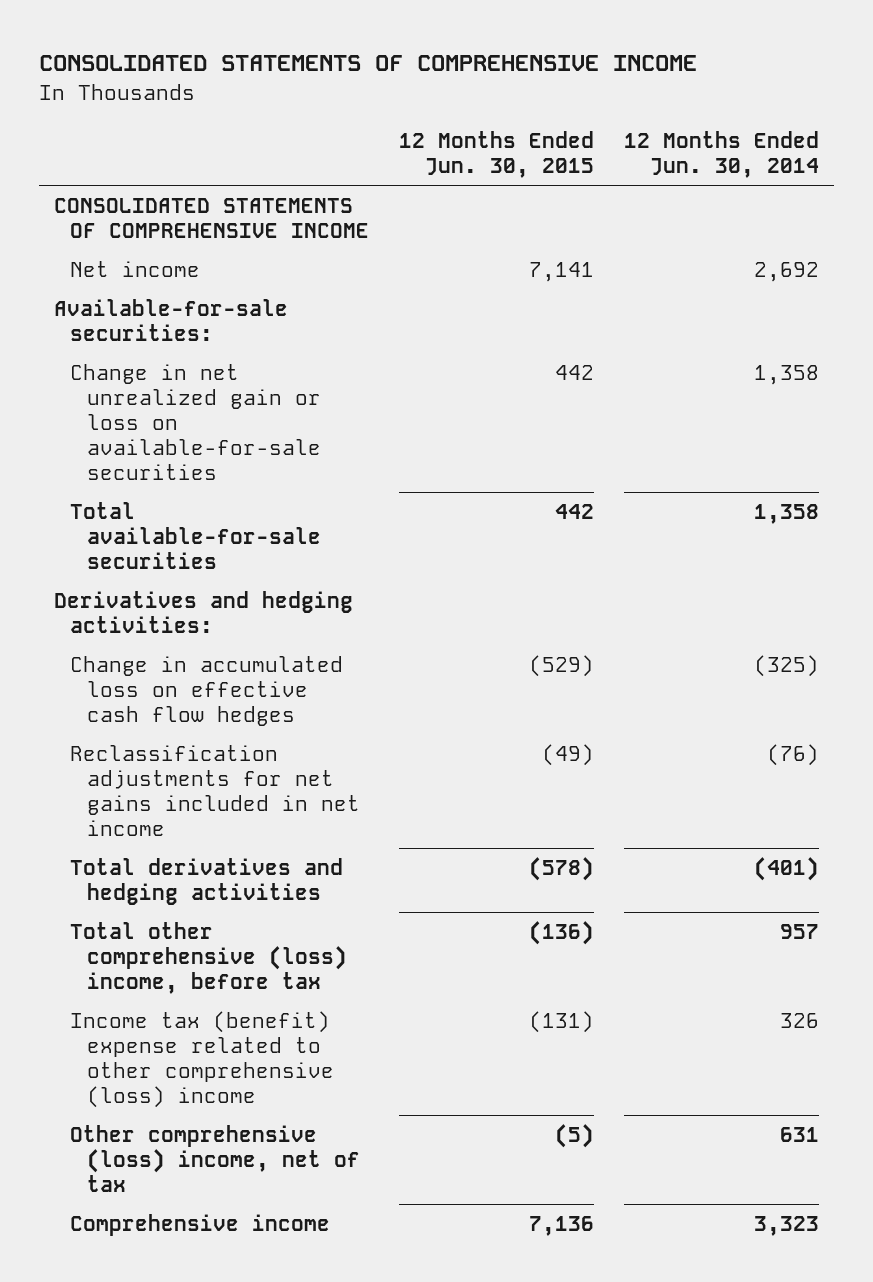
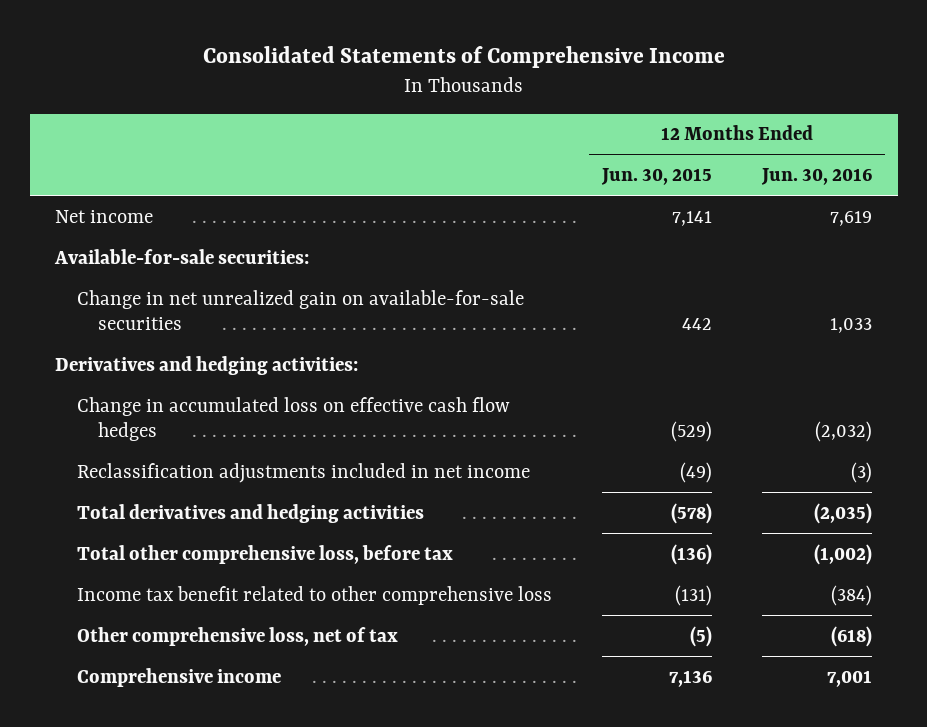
[38,55,697,72] CONSOLIDATED STATEMENTS OF COMPREHENSIVE INCOME -> [202,46,725,69] Consolidated Statements of Comprehensive Income
[624,130,820,178] 12 Months Ended Jun. 30, 2014 -> none
none -> [761,168,873,186] Jun. 30, 2016
[53,197,370,238] CONSOLIDATED STATEMENTS OF COMPREHENSIVE INCOME -> none
[70,501,321,569] Total available-for-sale securities -> none
[70,363,321,480] Change in net unrealized gain or loss on available-for-sale securities -> [76,289,524,330] Change in net unrealized gain on available-for-sale securities
[70,744,360,836] Reclassification adjustments for net gains included in net income -> [76,462,530,483] Reclassification adjustments included in net income
[70,921,347,994] Total other comprehensive (loss) income, before tax -> [76,544,453,564] Total other comprehensive loss, before tax
[70,1010,334,1108] Income tax (benefit) expense related to other comprehensive (loss) income -> [76,585,552,605] Income tax benefit related to other comprehensive loss
[70,1124,360,1192] Other comprehensive (loss) income, net of tax -> [76,626,398,646] Other comprehensive loss, net of tax

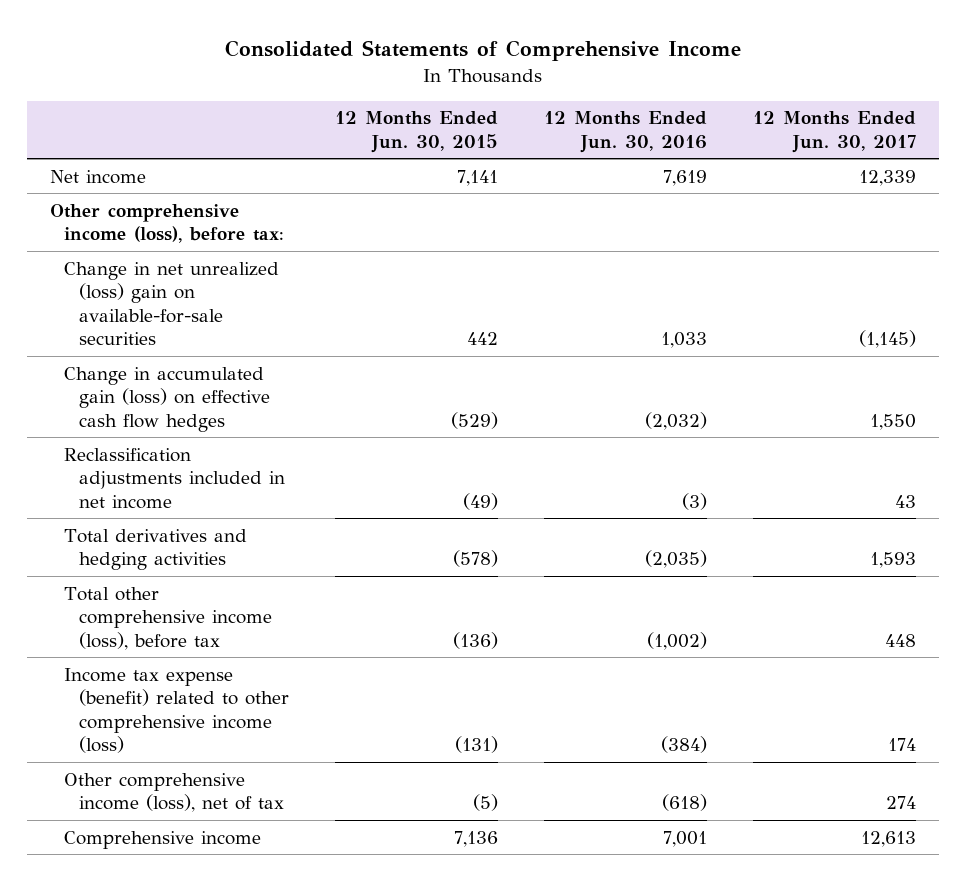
none -> [752,111,916,153] 12 Months Ended Jun. 30, 2017
[53,248,309,264] Available-for-sale securities: -> none
[54,355,358,375] Derivatives and hedging activities: -> none
none -> [49,203,285,244] Other comprehensive income (loss), before tax:
[76,289,524,330] Change in net unrealized gain on available-for-sale securities -> [64,261,280,346] Change in net unrealized (loss) gain on available-for-sale securities
[76,396,510,441] Change in accumulated loss on effective cash flow hedges -> [64,366,270,432] Change in accumulated gain (loss) on effective cash flow hedges
[76,544,453,564] Total other comprehensive loss, before tax -> [64,586,272,650] Total other comprehensive income (loss), before tax
[76,585,552,605] Income tax benefit related to other comprehensive loss -> [64,667,289,754] Income tax expense (benefit) related to other comprehensive income (loss)
[76,626,398,646] Other comprehensive loss, net of tax -> [64,772,284,813] Other comprehensive income (loss), net of tax

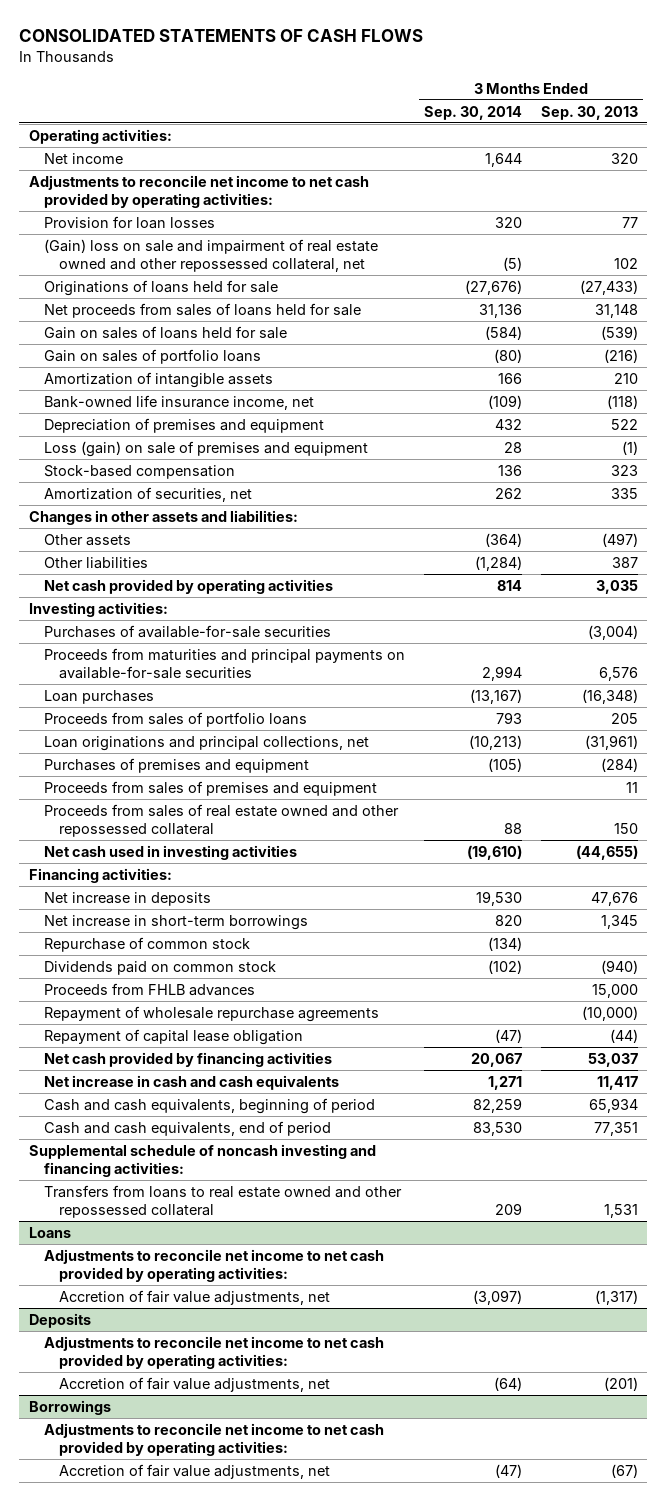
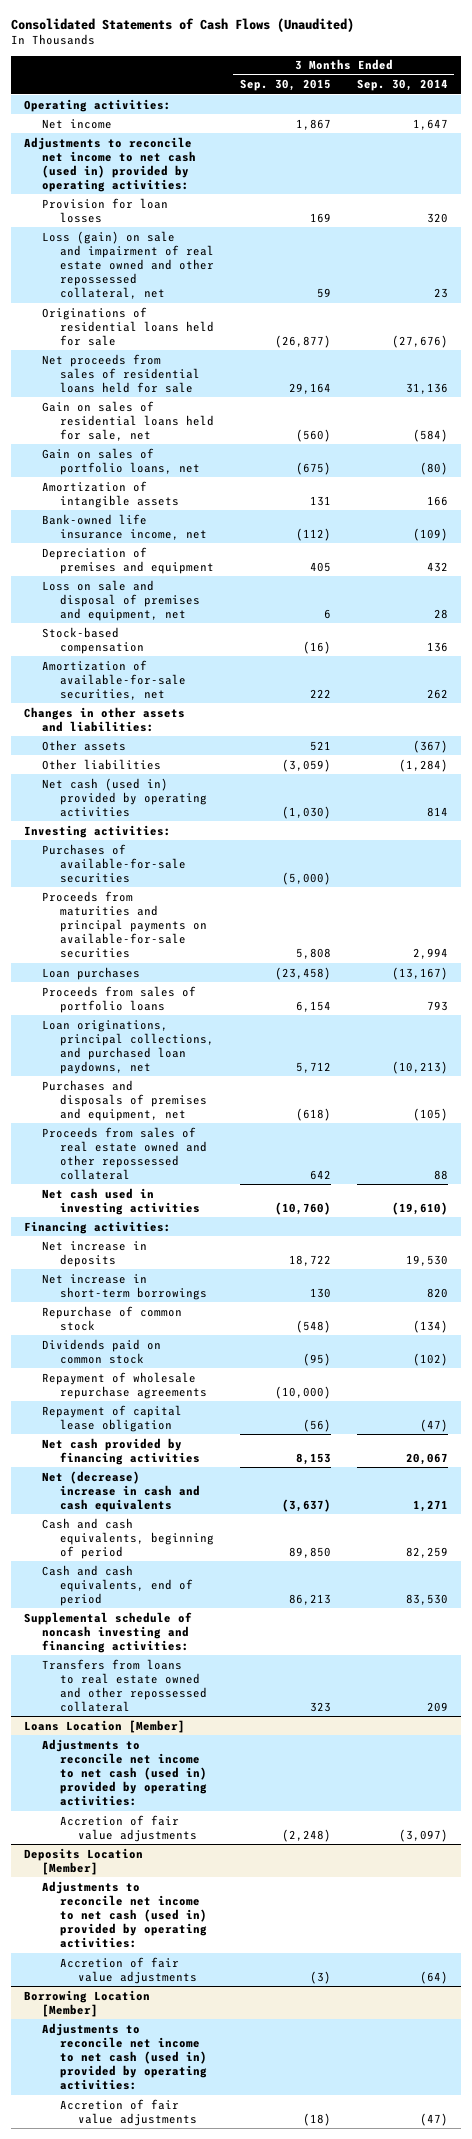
[19,29,424,43] CONSOLIDATED STATEMENTS OF CASH FLOWS -> [10,17,354,32] Consolidated Statements of Cash Flows (Unaudited)
[540,105,638,120] Sep. 30, 2013 -> none
none -> [239,79,331,92] Sep. 30, 2015
[484,152,522,167] 1,644 -> [412,118,448,130] 1,647
[28,174,369,209] Adjustments to reconcile net income to net cash provided by operating activities: -> [23,136,196,192] Adjustments to reconcile net income to net cash (used in) provided by operating activities:
[43,238,378,273] (Gain) loss on sale and impairment of real estate owned and other repossessed collateral, net -> [41,230,214,300] Loss (gain) on sale and impairment of real estate owned and other repossessed collateral, net
[502,257,522,272] (5) -> [433,288,448,299] 23
[43,279,278,296] Originations of loans held for sale -> [41,306,214,346] Originations of residential loans held for sale
[43,302,361,318] Net proceeds from sales of loans held for sale -> [41,353,200,393] Net proceeds from sales of residential loans held for sale
[43,325,287,339] Gain on sales of loans held for sale -> [41,400,214,441] Gain on sales of residential loans held for sale, net
[43,348,261,364] Gain on sales of portfolio loans -> [41,447,200,475] Gain on sales of portfolio loans, net
[43,440,368,457] Loss (gain) on sale of premises and equipment -> [41,579,200,621] Loss on sale and disposal of premises and equipment, net
[43,486,252,502] Amortization of securities, net -> [41,659,186,700] Amortization of available-for-sale securities, net
[484,532,522,547] (364) -> [412,739,448,753] (367)
[43,578,333,594] Net cash provided by operating activities -> [41,777,207,817] Net cash (used in) provided by operating activities
[43,780,377,796] Proceeds from sales of premises and equipment -> none
[43,735,369,751] Loan originations and principal collections, net -> [41,1019,214,1074] Loan originations, principal collections, and purchased loan paydowns, net
[43,757,309,773] Purchases of premises and equipment -> [41,1079,207,1121] Purchases and disposals of premises and equipment, net
[43,982,255,996] Proceeds from FHLB advances -> none
[43,1074,339,1090] Net increase in cash and cash equivalents -> [41,1470,200,1512] Net (decrease) increase in cash and cash equivalents
[28,1226,71,1238] Loans -> none
[28,1312,91,1328] Deposits -> none
[28,1399,111,1415] Borrowings -> none
none -> [23,1719,185,1733] Loans Location [Member]
[43,1248,384,1283] Adjustments to reconcile net income to net cash provided by operating activities: -> [41,1738,207,1807] Adjustments to reconcile net income to net cash (used in) provided by operating activities:
[59,1289,331,1305] Accretion of fair value adjustments, net -> [59,1814,197,1842] Accretion of fair value adjustments
none -> [23,1847,143,1875] Deposits Location [Member]
[43,1335,384,1370] Adjustments to reconcile net income to net cash provided by operating activities: -> [41,1880,207,1949] Adjustments to reconcile net income to net cash (used in) provided by operating activities:
[59,1376,331,1392] Accretion of fair value adjustments, net -> [59,1956,197,1984] Accretion of fair value adjustments
none -> [23,1989,150,2017] Borrowing Location [Member]
[43,1422,384,1457] Adjustments to reconcile net income to net cash provided by operating activities: -> [41,2022,207,2091] Adjustments to reconcile net income to net cash (used in) provided by operating activities:
[59,1463,331,1479] Accretion of fair value adjustments, net -> [59,2098,197,2126] Accretion of fair value adjustments

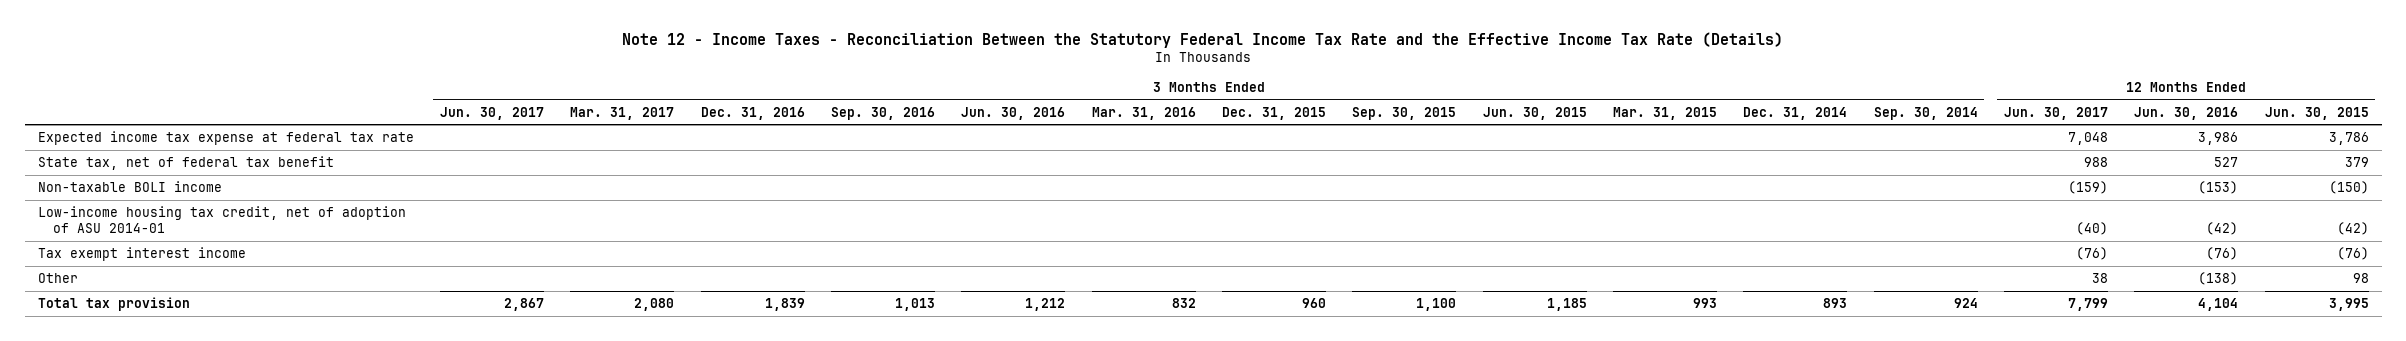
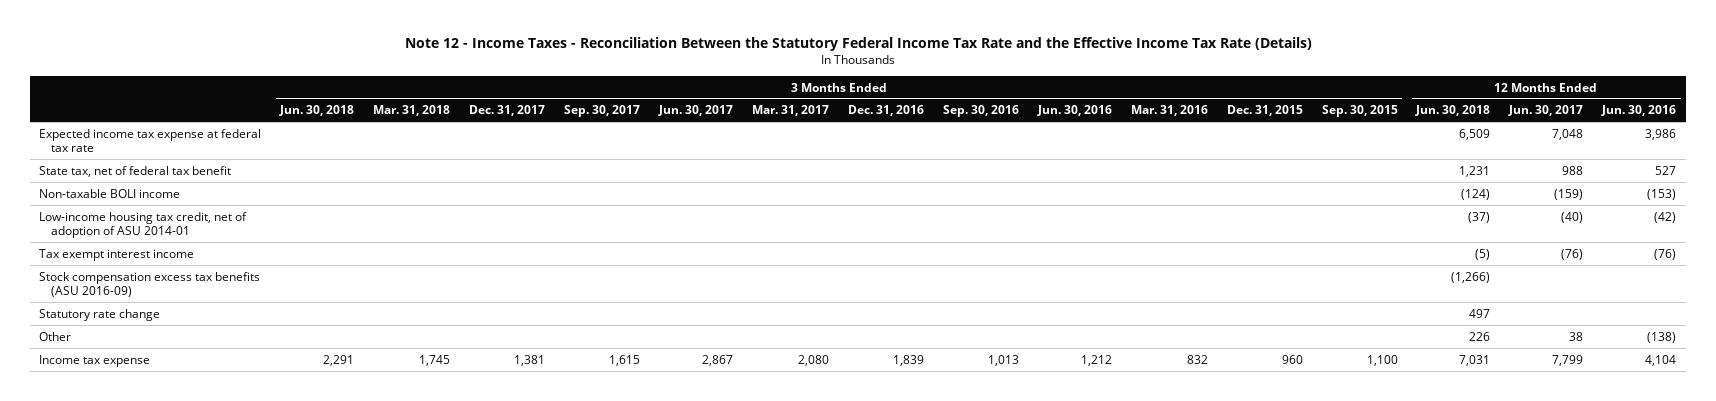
[1482,106,1587,120] Jun. 30, 2015 -> none
[1612,106,1717,120] Mar. 31, 2015 -> none
[1743,106,1848,120] Dec. 31, 2014 -> none
[1873,106,1978,120] Sep. 30, 2014 -> none
[2264,106,2369,120] Jun. 30, 2015 -> none
none -> [279,105,355,117] Jun. 30, 2018
none -> [373,105,451,117] Mar. 31, 2018
none -> [469,105,546,117] Dec. 31, 2017
none -> [564,105,641,118] Sep. 30, 2017
none -> [1415,105,1491,117] Jun. 30, 2018
none -> [39,271,261,297] Stock compensation excess tax benefits (ASU 2016-09)
none -> [39,308,161,321] Statutory rate change
[37,297,190,312] Total tax provision -> [39,354,151,367] Income tax expense

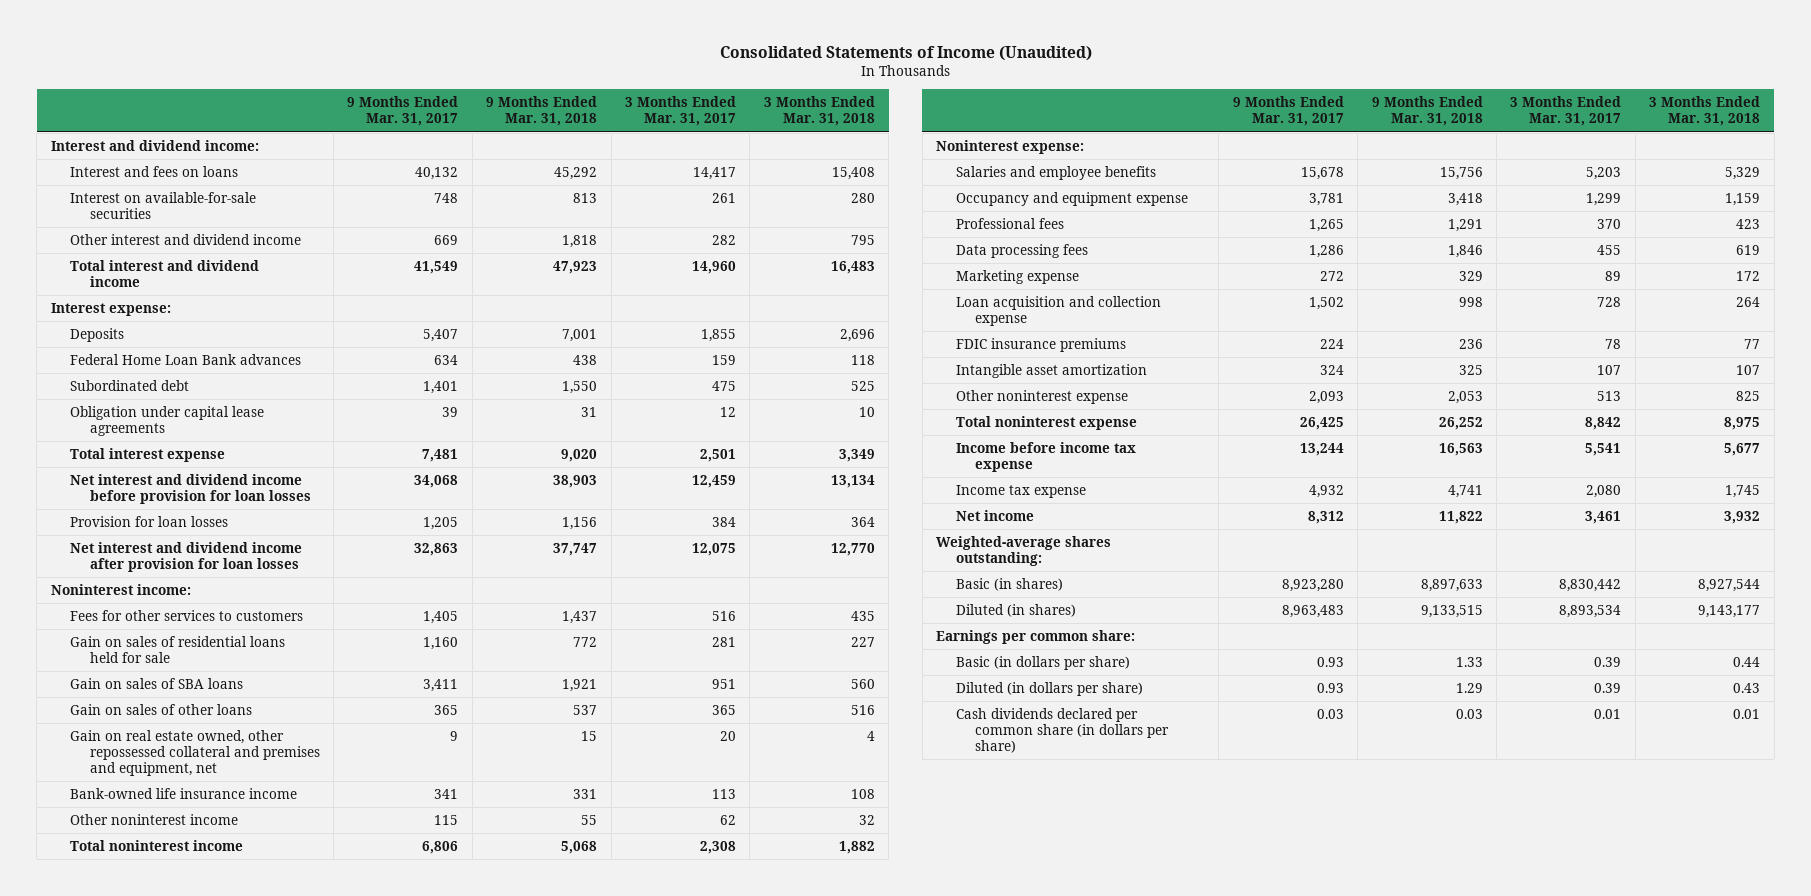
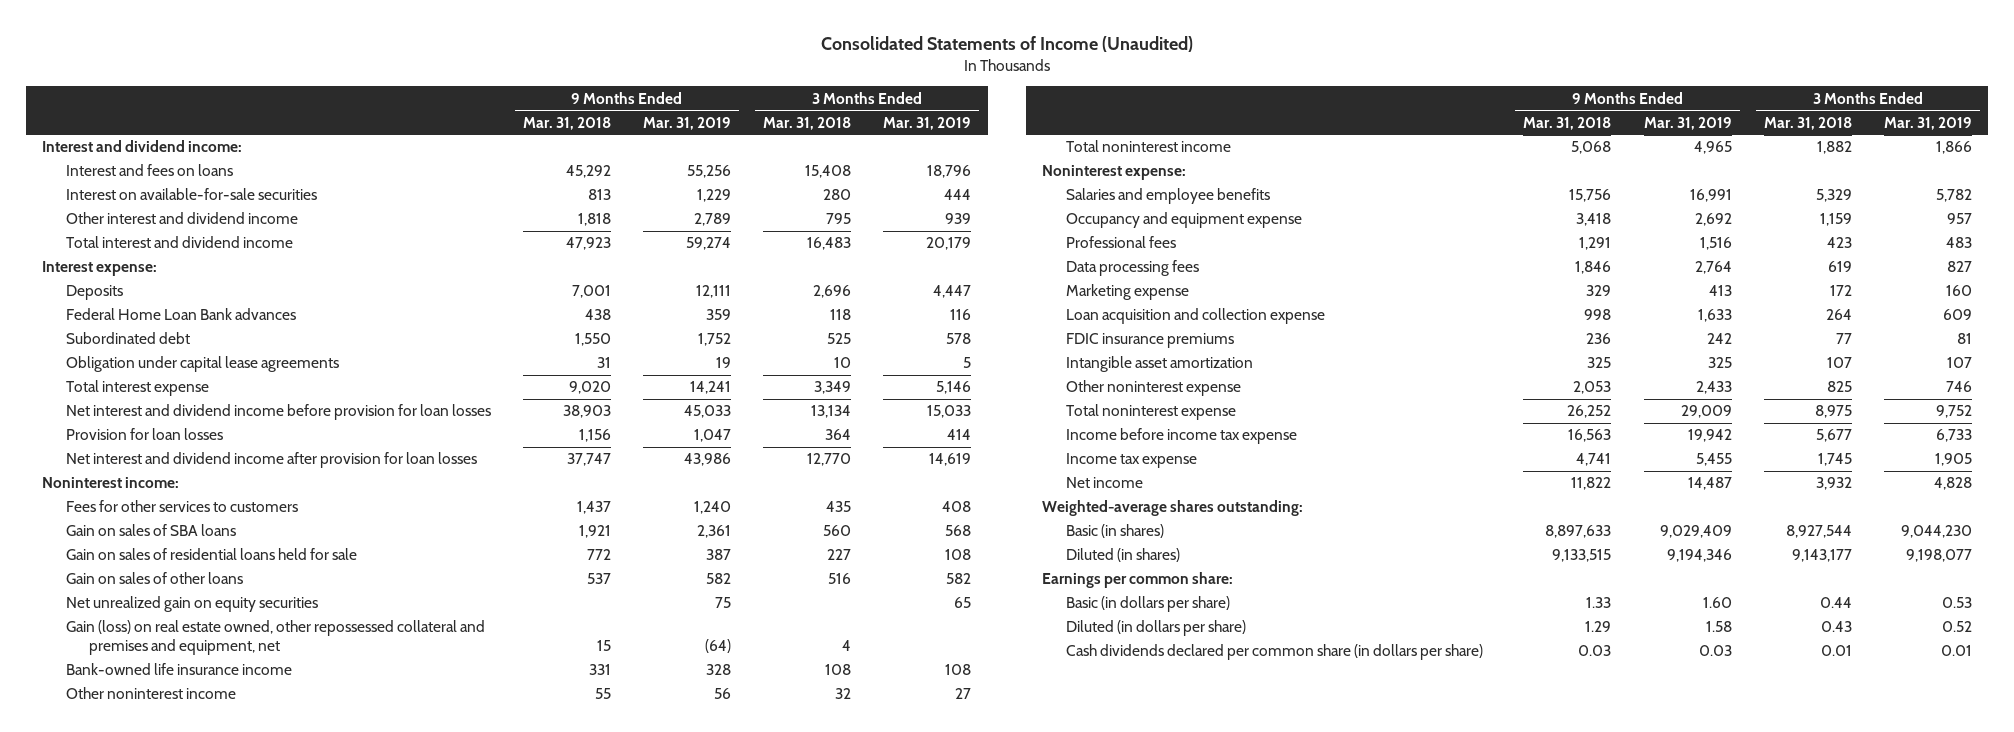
[347,96,459,127] 9 Months Ended Mar. 31, 2017 -> none
[625,96,737,127] 3 Months Ended Mar. 31, 2017 -> none
none -> [642,116,731,130] Mar. 31, 2019
none -> [883,116,972,130] Mar. 31, 2019
[70,635,286,663] Gain on sales of residential loans held for sale -> [65,548,357,561] Gain on sales of residential loans held for sale
none -> [65,596,318,613] Net unrealized gain on equity securities
[70,729,320,776] Gain on real estate owned, other repossessed collateral and premises and equipment, net -> [65,620,485,656] Gain (loss) on real estate owned, other repossessed collateral and premises and equipment, net

